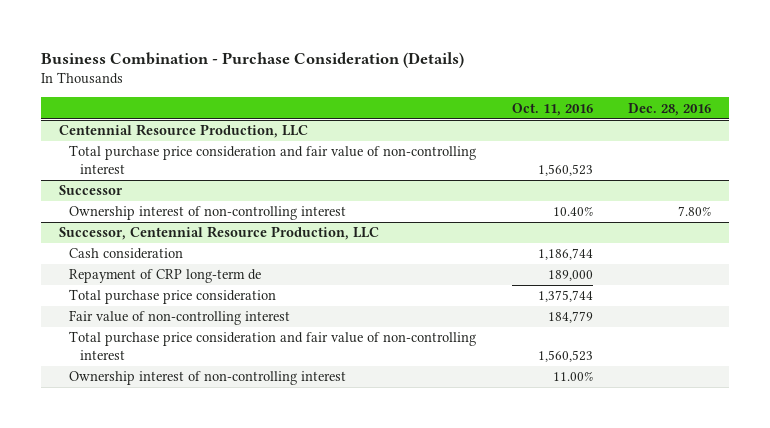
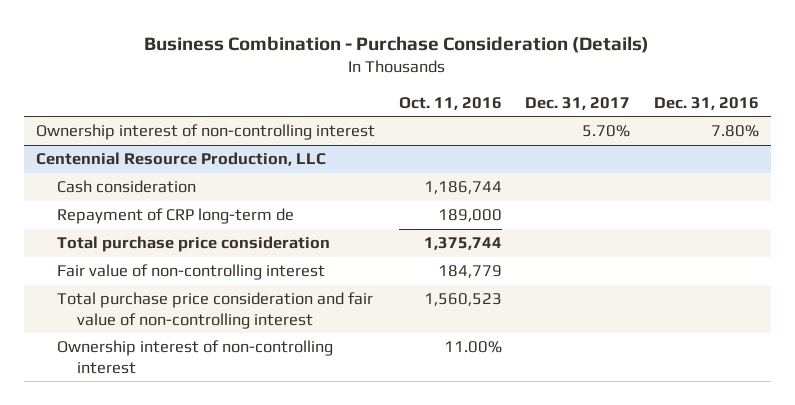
[627,102,711,116] Dec. 28, 2016 -> none
none -> [525,96,631,110] Dec. 31, 2017
none -> [654,96,760,110] Dec. 31, 2016
none -> [35,124,375,141] Ownership interest of non-controlling interest
[69,145,477,175] Total purchase price consideration and fair value of non-controlling interest -> none
[58,185,123,196] Successor -> none
[69,206,347,221] Ownership interest of non-controlling interest -> none
[58,226,379,241] Successor, Centennial Resource Production, LLC -> none

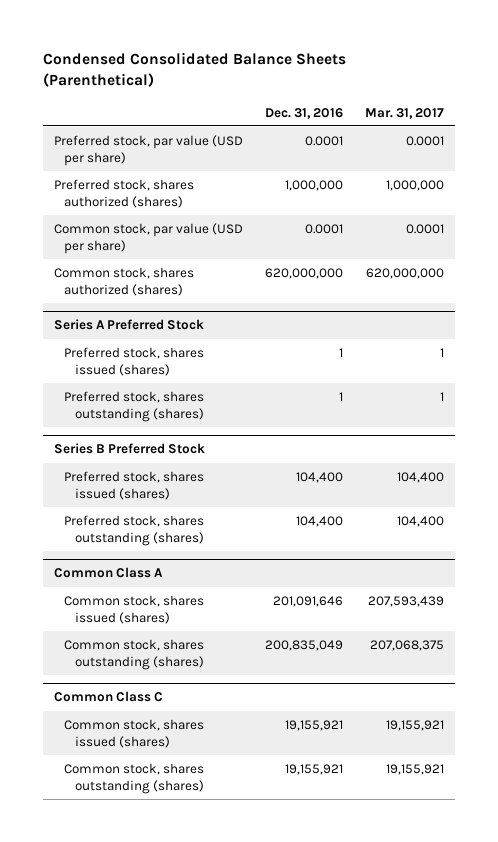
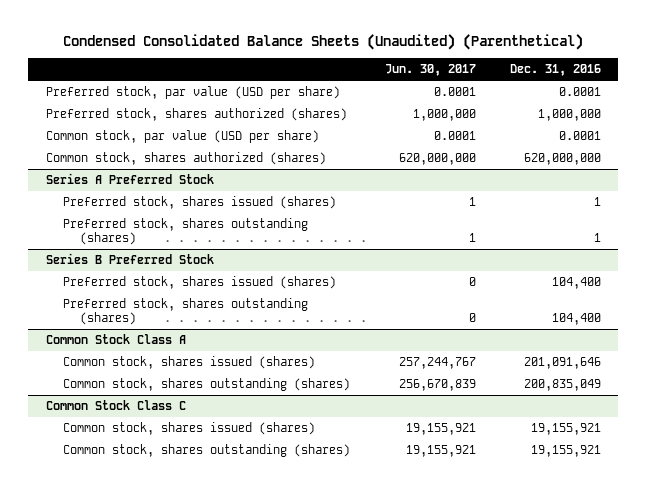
[42,51,346,88] Condensed Consolidated Balance Sheets (Parenthetical) -> [63,34,584,51] Condensed Consolidated Balance Sheets (Unaudited) (Parenthetical)
[364,107,444,119] Mar. 31, 2017 -> none
none -> [384,64,476,77] Jun. 30, 2017
[53,567,163,579] Common Class A -> [45,334,186,345] Common Stock Class A
[53,691,163,703] Common Class C -> [45,400,186,411] Common Stock Class C

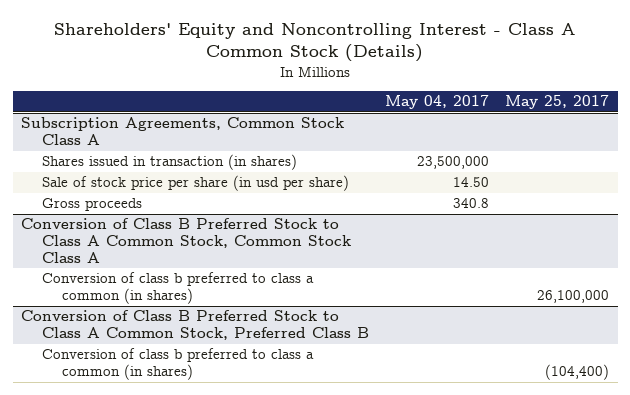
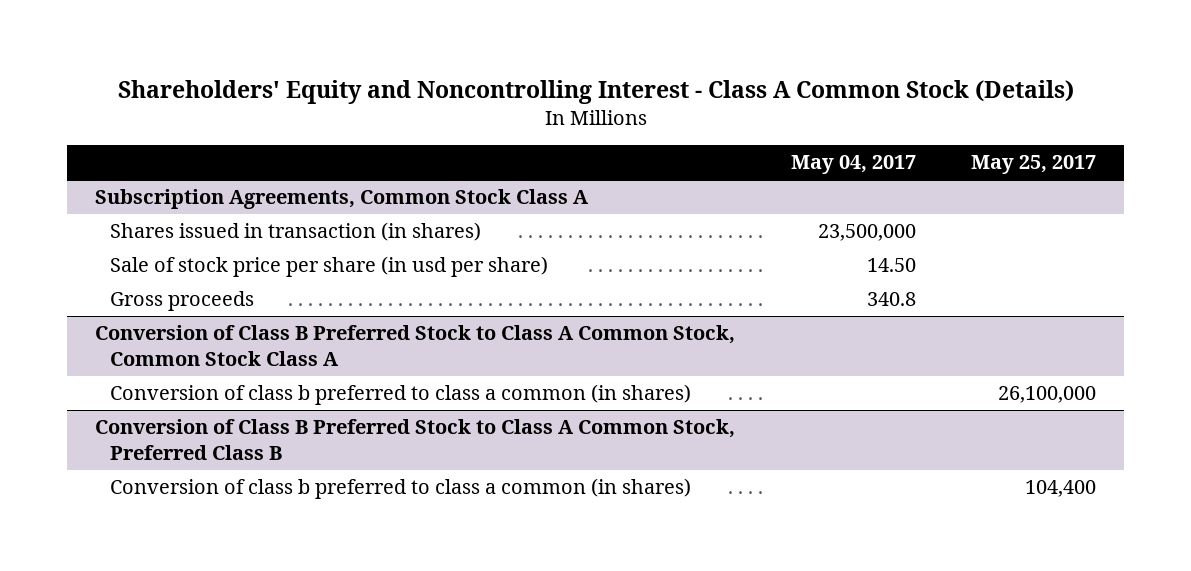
[545,364,610,381] (104,400) -> [1025,480,1097,498] 104,400

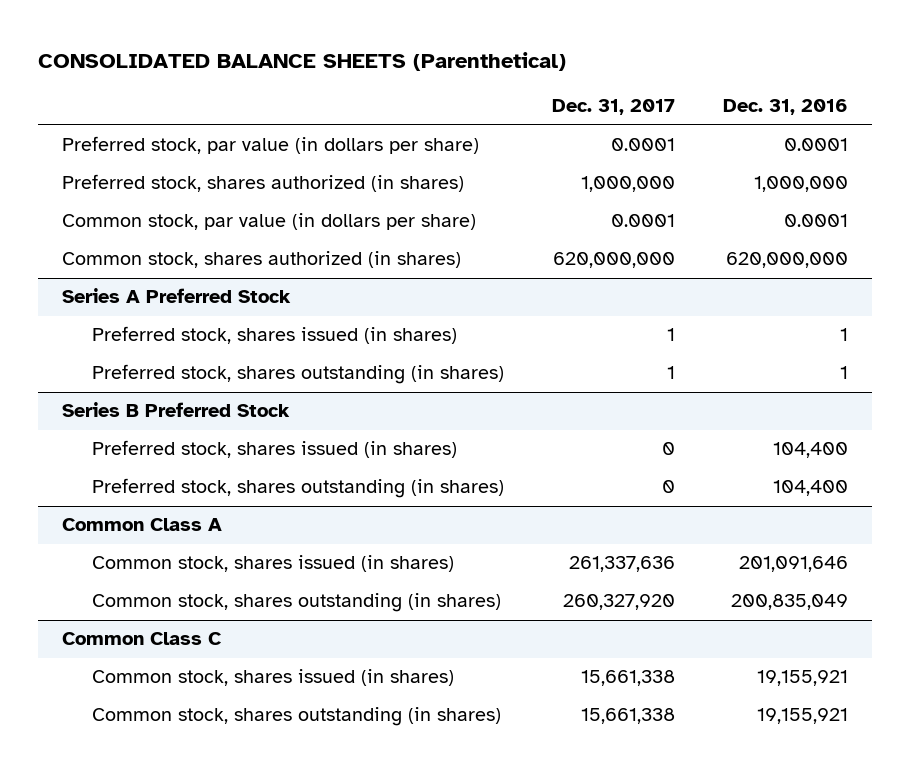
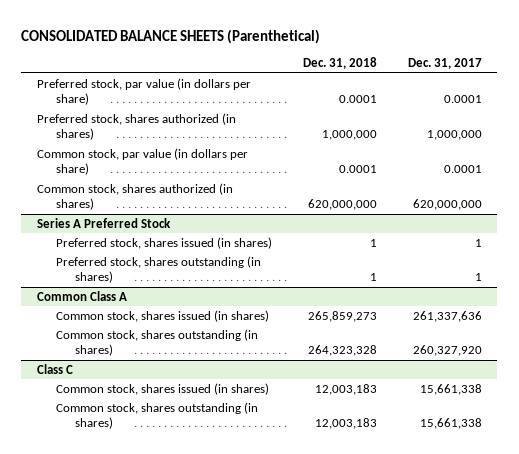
[723,99,849,116] Dec. 31, 2016 -> none
none -> [302,57,377,70] Dec. 31, 2018
[61,402,290,418] Series B Preferred Stock -> none
[91,440,457,459] Preferred stock, shares issued (in shares) -> none
[91,478,504,499] Preferred stock, shares outstanding (in shares) -> none
[61,632,222,646] Common Class C -> [36,363,73,374] Class C

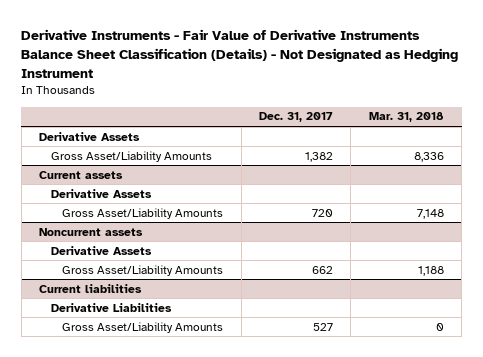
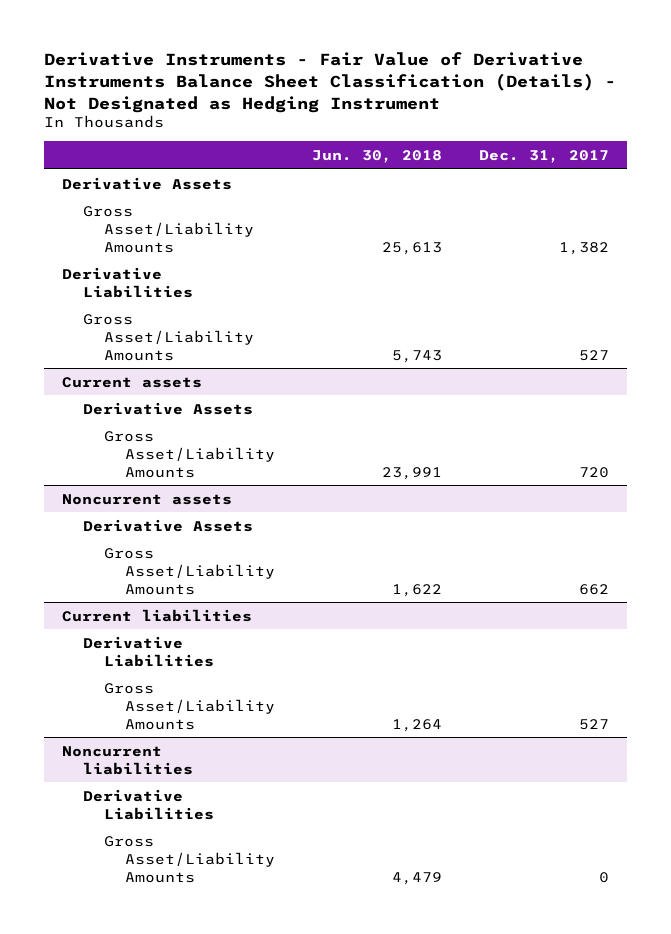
[368,112,444,123] Mar. 31, 2018 -> none
none -> [311,149,442,163] Jun. 30, 2018
none -> [62,266,194,298] Derivative Liabilities
none -> [83,313,255,361] Gross Asset/Liability Amounts
none -> [62,745,194,775] Noncurrent liabilities
none -> [83,788,215,820] Derivative Liabilities
none -> [104,835,276,883] Gross Asset/Liability Amounts

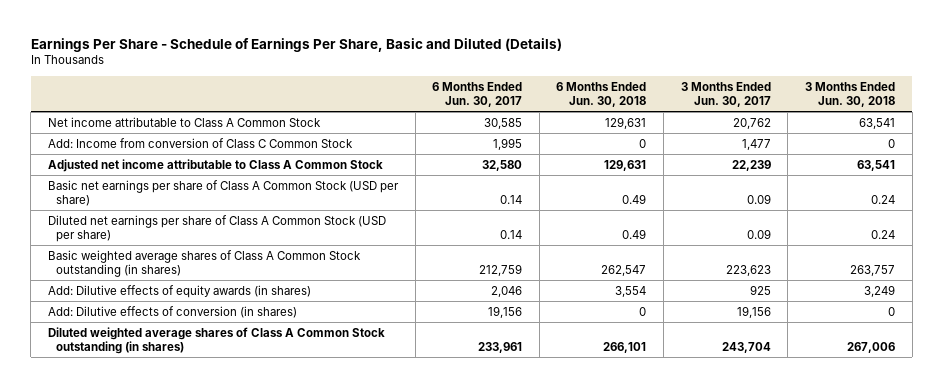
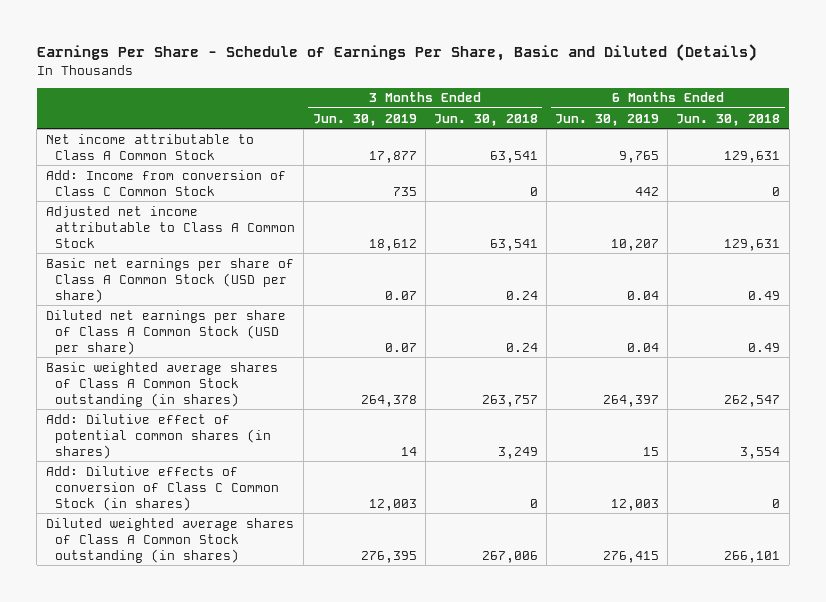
[432,81,523,107] 6 Months Ended Jun. 30, 2017 -> none
[680,81,771,107] 3 Months Ended Jun. 30, 2017 -> none
none -> [312,113,417,126] Jun. 30, 2019
none -> [555,113,660,126] Jun. 30, 2019
[47,284,311,298] Add: Dilutive effects of equity awards (in shares) -> [45,413,272,459] Add: Dilutive effect of potential common shares (in shares)
[47,305,297,318] Add: Dilutive effects of conversion (in shares) -> [45,465,280,511] Add: Dilutive effects of conversion of Class C Common Stock (in shares)

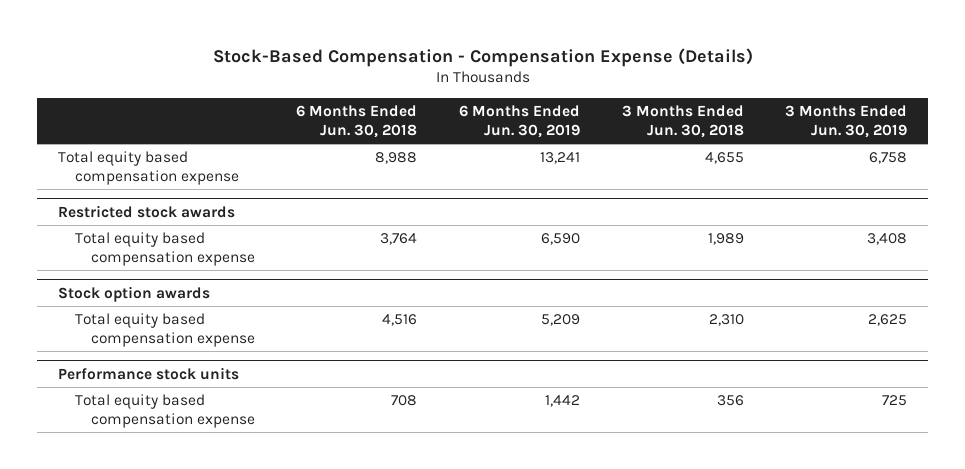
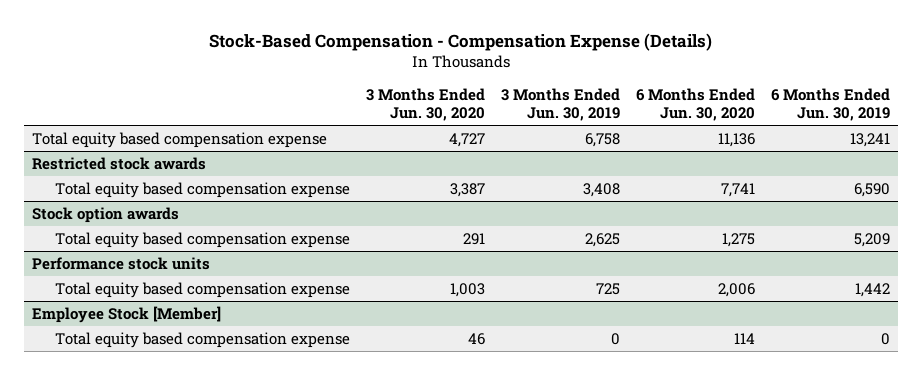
[296,104,418,139] 6 Months Ended Jun. 30, 2018 -> none
[621,104,744,139] 3 Months Ended Jun. 30, 2018 -> none
none -> [366,88,486,122] 3 Months Ended Jun. 30, 2020
none -> [636,88,756,122] 6 Months Ended Jun. 30, 2020
none -> [31,305,221,323] Employee Stock [Member]
none -> [55,331,351,348] Total equity based compensation expense

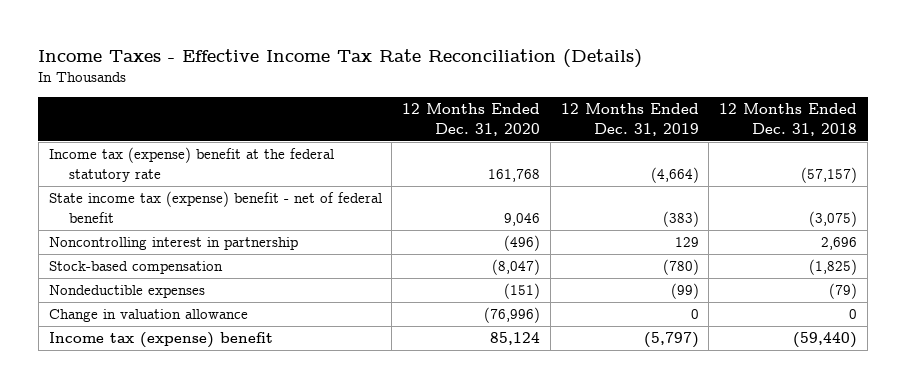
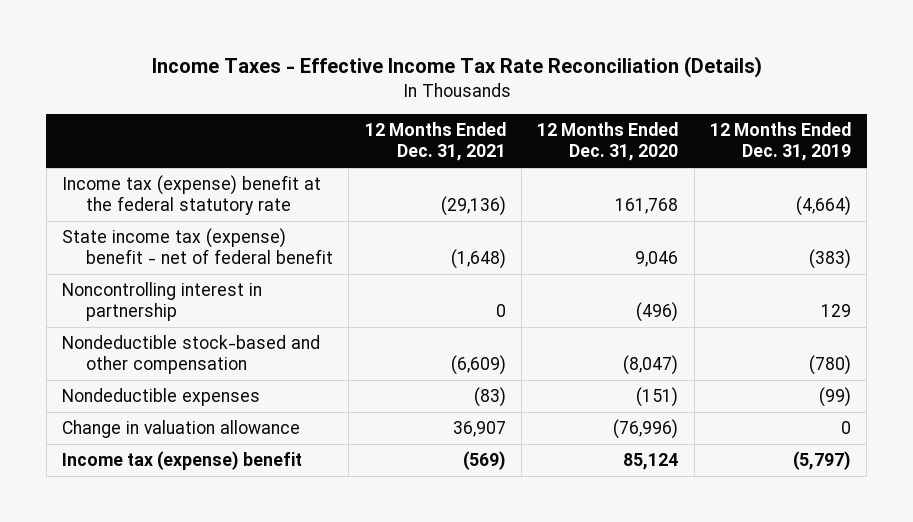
[719,103,858,136] 12 Months Ended Dec. 31, 2018 -> none
none -> [364,122,506,161] 12 Months Ended Dec. 31, 2021
[48,261,223,275] Stock-based compensation -> [62,335,321,375] Nondeductible stock-based and other compensation

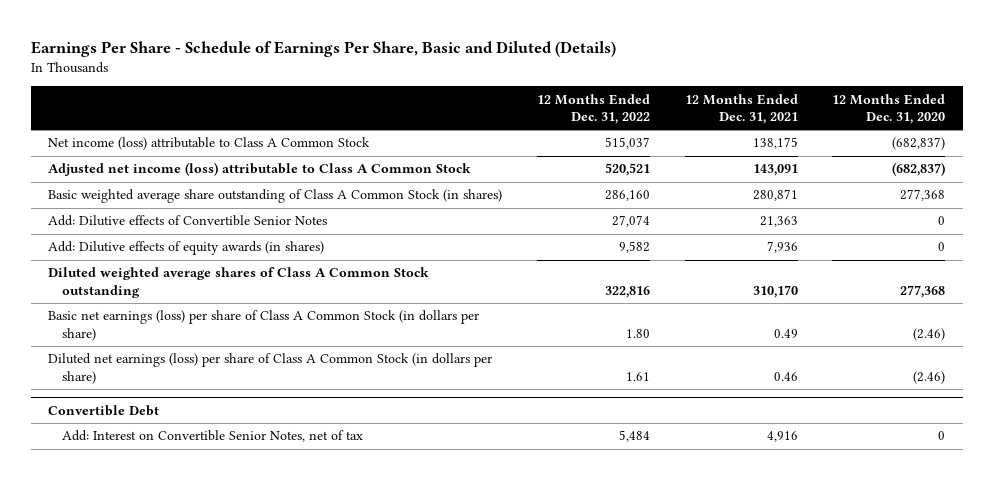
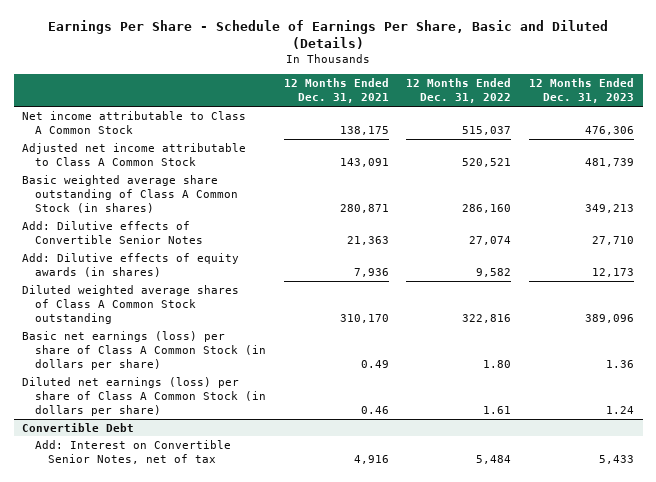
[832,93,946,125] 12 Months Ended Dec. 31, 2020 -> none
none -> [528,78,634,104] 12 Months Ended Dec. 31, 2023
[48,137,371,151] Net income (loss) attributable to Class A Common Stock -> [22,110,247,135] Net income attributable to Class A Common Stock
[48,162,472,177] Adjusted net income (loss) attributable to Class A Common Stock -> [22,142,247,167] Adjusted net income attributable to Class A Common Stock

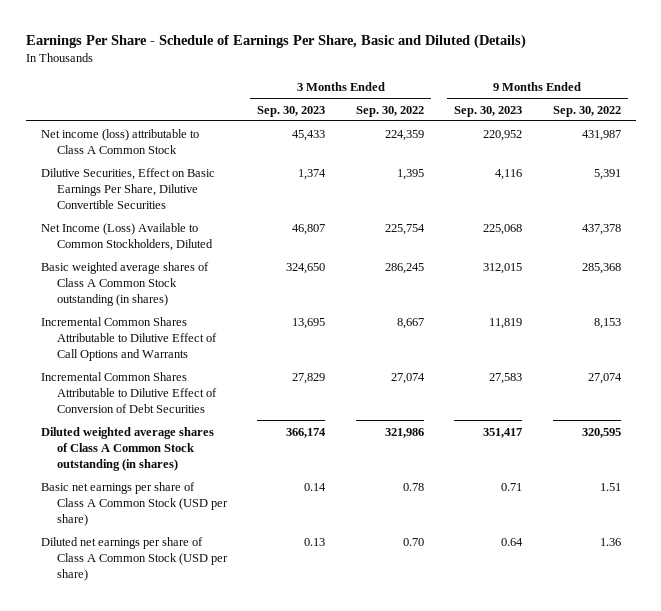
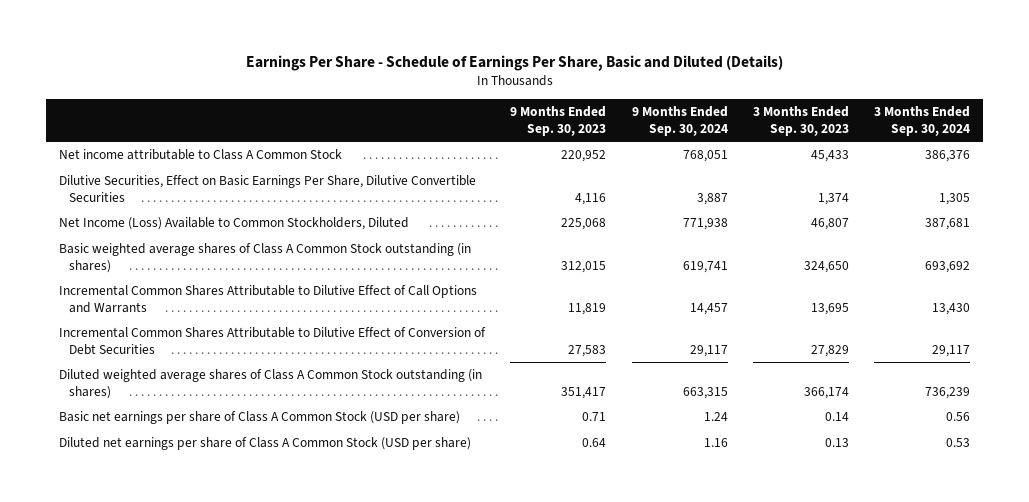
[355,105,424,117] Sep. 30, 2022 -> none
[552,105,621,117] Sep. 30, 2022 -> none
none -> [631,105,728,136] 9 Months Ended Sep. 30, 2024
none -> [874,105,971,136] 3 Months Ended Sep. 30, 2024
[40,128,199,154] Net income (loss) attributable to Class A Common Stock -> [59,149,343,161] Net income attributable to Class A Common Stock

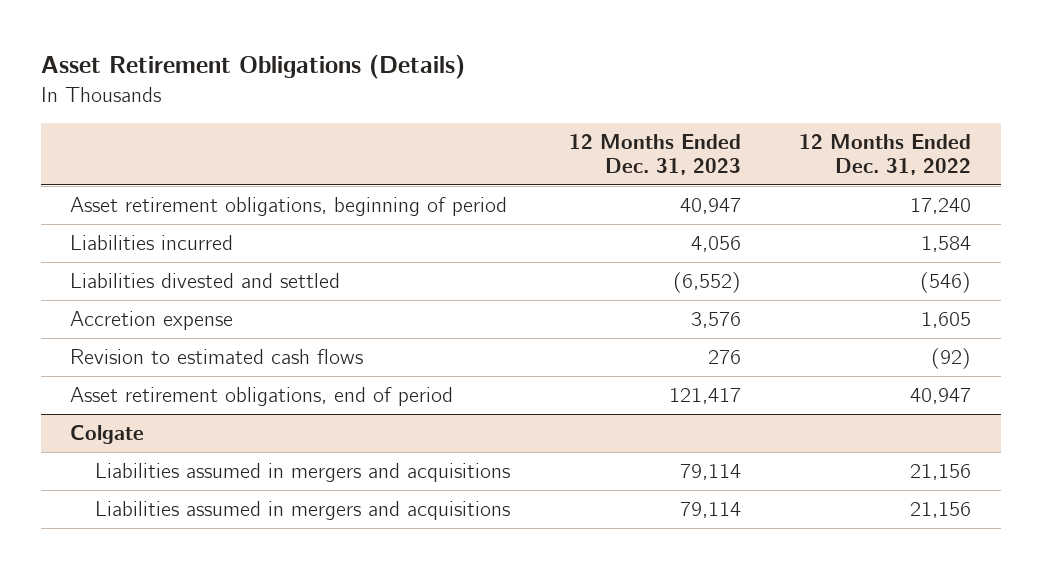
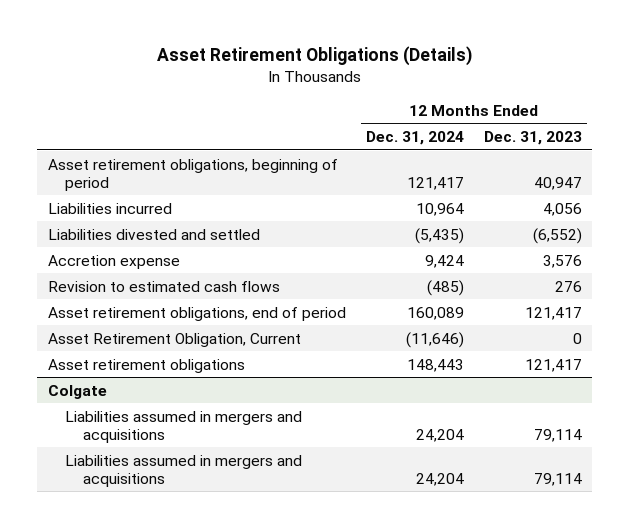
[799,133,972,176] 12 Months Ended Dec. 31, 2022 -> none
none -> [365,130,464,145] Dec. 31, 2024
none -> [47,332,301,347] Asset Retirement Obligation, Current
none -> [47,358,245,373] Asset retirement obligations

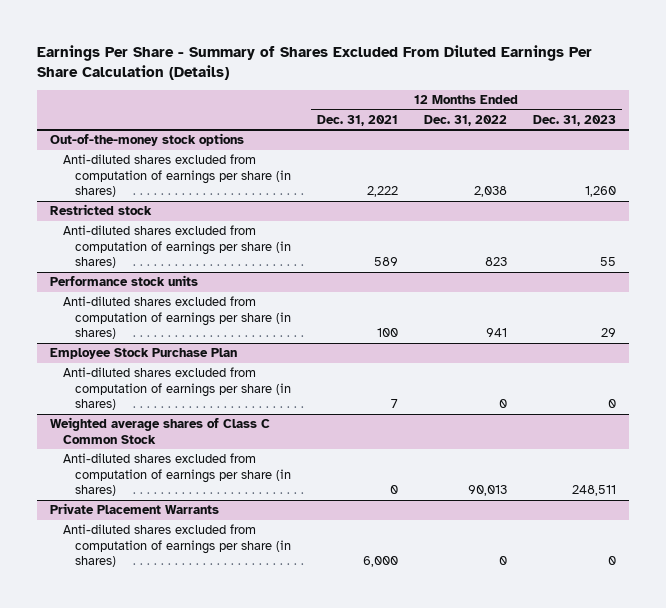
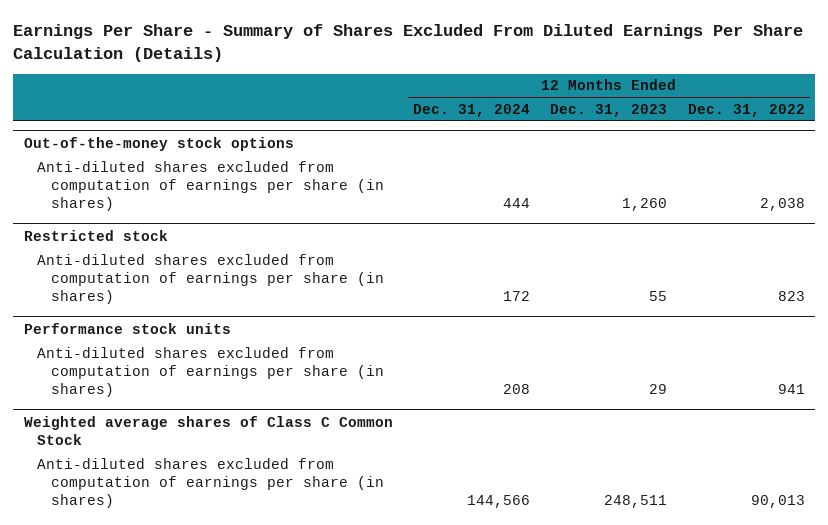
[317,114,399,126] Dec. 31, 2021 -> none
none -> [412,103,530,117] Dec. 31, 2024
[50,348,238,360] Employee Stock Purchase Plan -> none
[62,367,292,411] Anti-diluted shares excluded from computation of earnings per share (in shares) -> none
[50,503,220,515] Private Placement Warrants -> none
[62,524,292,568] Anti-diluted shares excluded from computation of earnings per share (in shares) -> none

